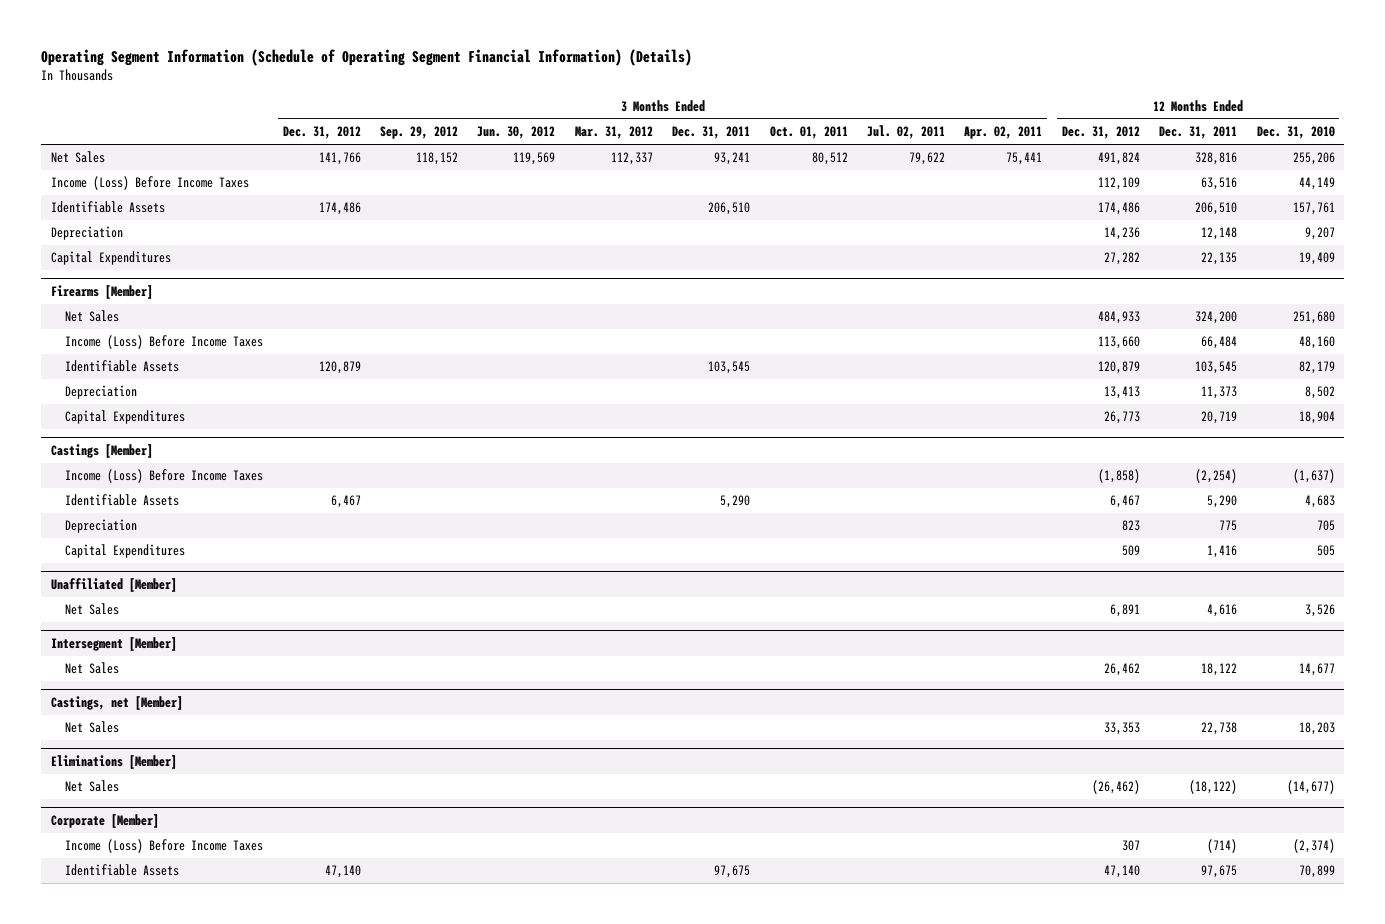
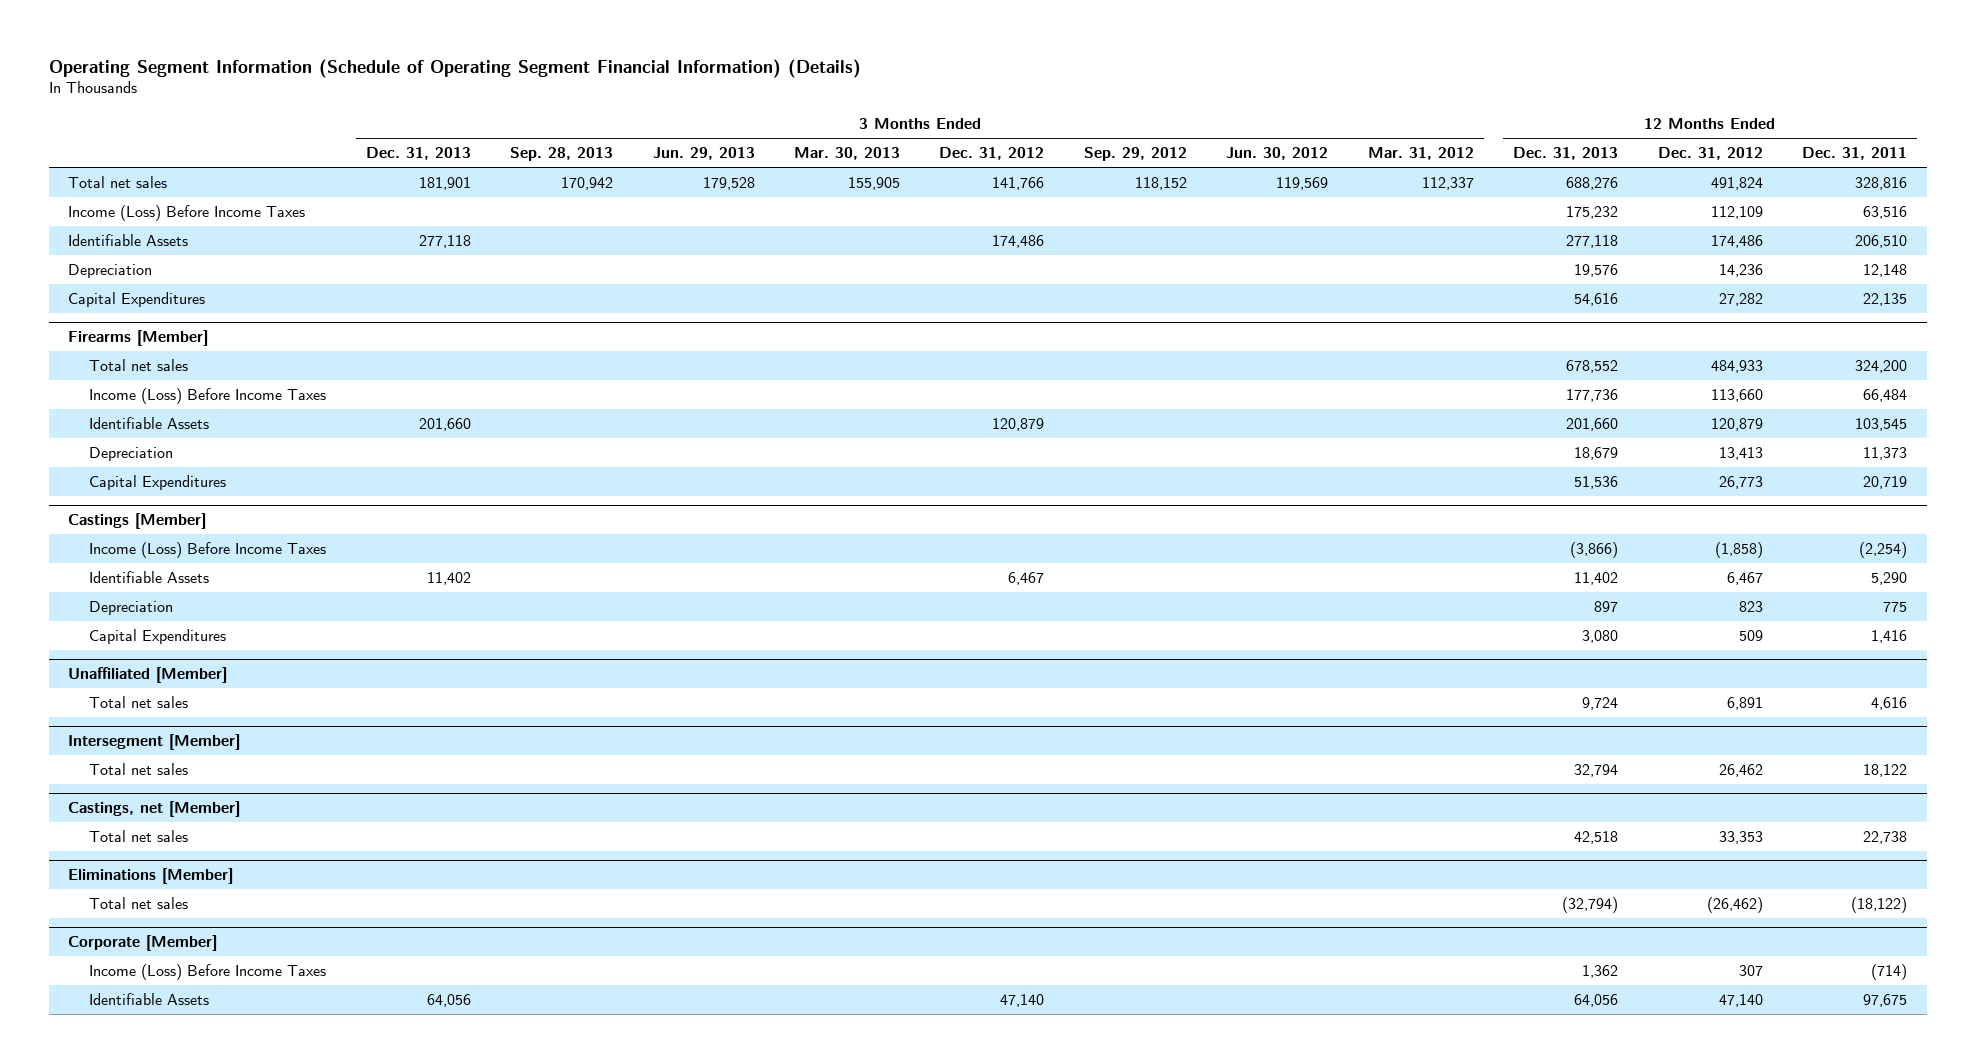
[672,126,751,140] Dec. 31, 2011 -> none
[769,126,848,140] Oct. 01, 2011 -> none
[867,125,946,140] Jul. 02, 2011 -> none
[964,126,1043,140] Apr. 02, 2011 -> none
[1256,126,1335,140] Dec. 31, 2010 -> none
none -> [365,147,471,161] Dec. 31, 2013
none -> [510,147,614,162] Sep. 28, 2013
none -> [652,147,755,161] Jun. 29, 2013
none -> [794,147,901,161] Mar. 30, 2013
none -> [1513,147,1619,161] Dec. 31, 2013
[50,151,105,164] Net Sales -> [68,175,168,188] Total net sales
[65,310,120,323] Net Sales -> [89,358,189,371] Total net sales
[65,603,120,616] Net Sales -> [89,695,189,708] Total net sales
[65,662,120,675] Net Sales -> [89,762,189,775] Total net sales
[65,721,120,734] Net Sales -> [89,829,189,842] Total net sales
[65,780,120,793] Net Sales -> [89,896,189,909] Total net sales

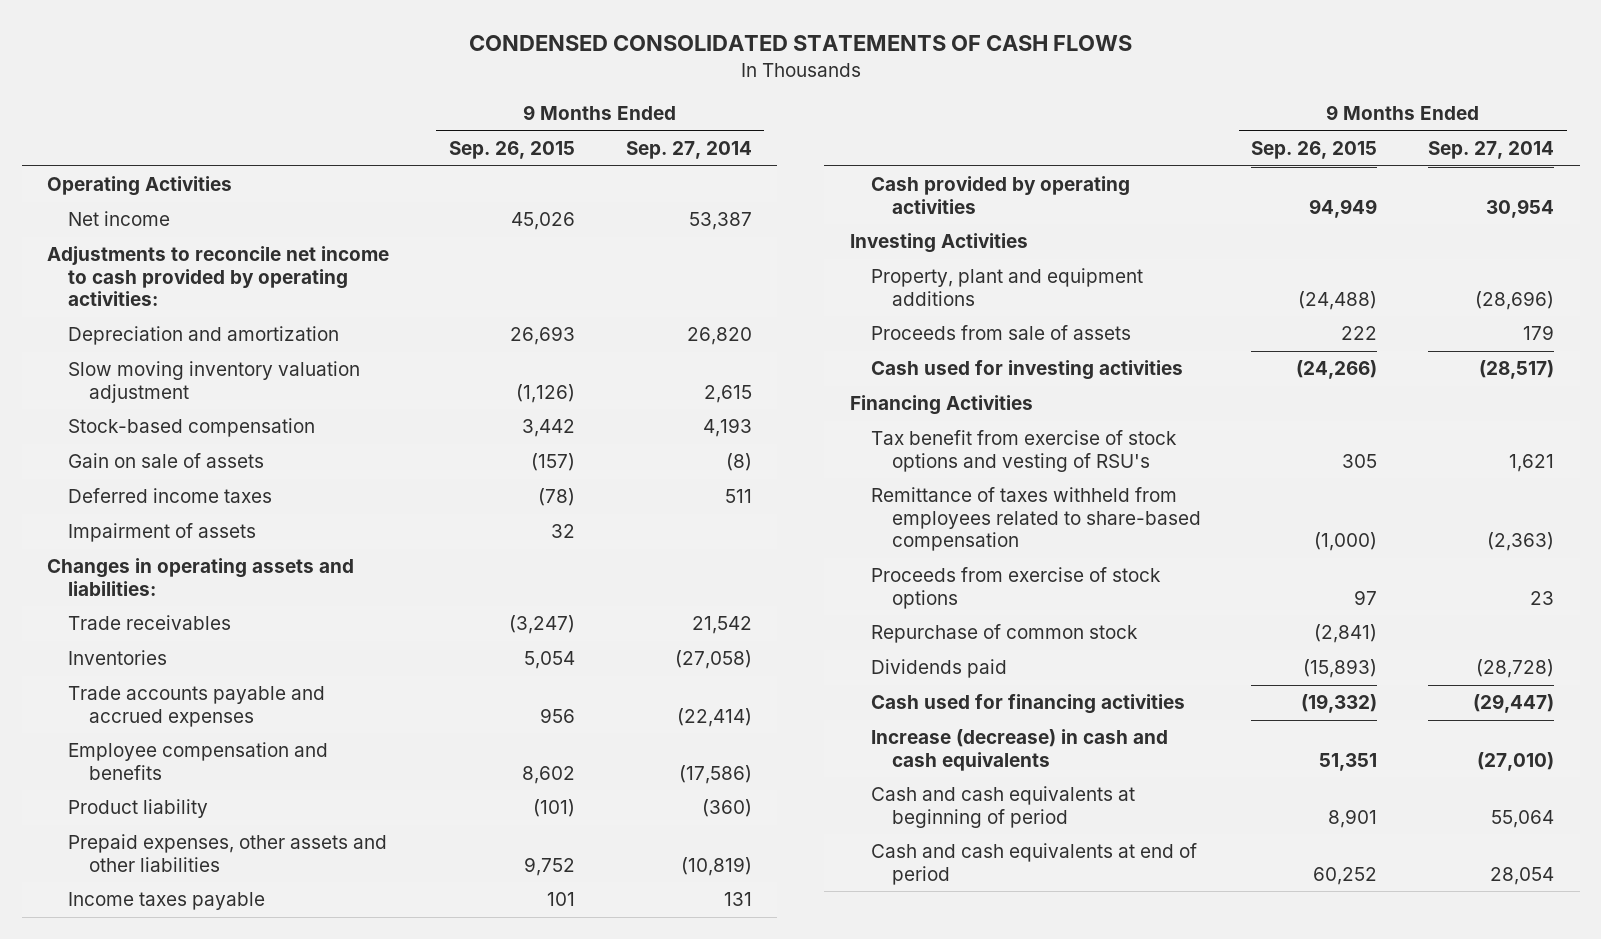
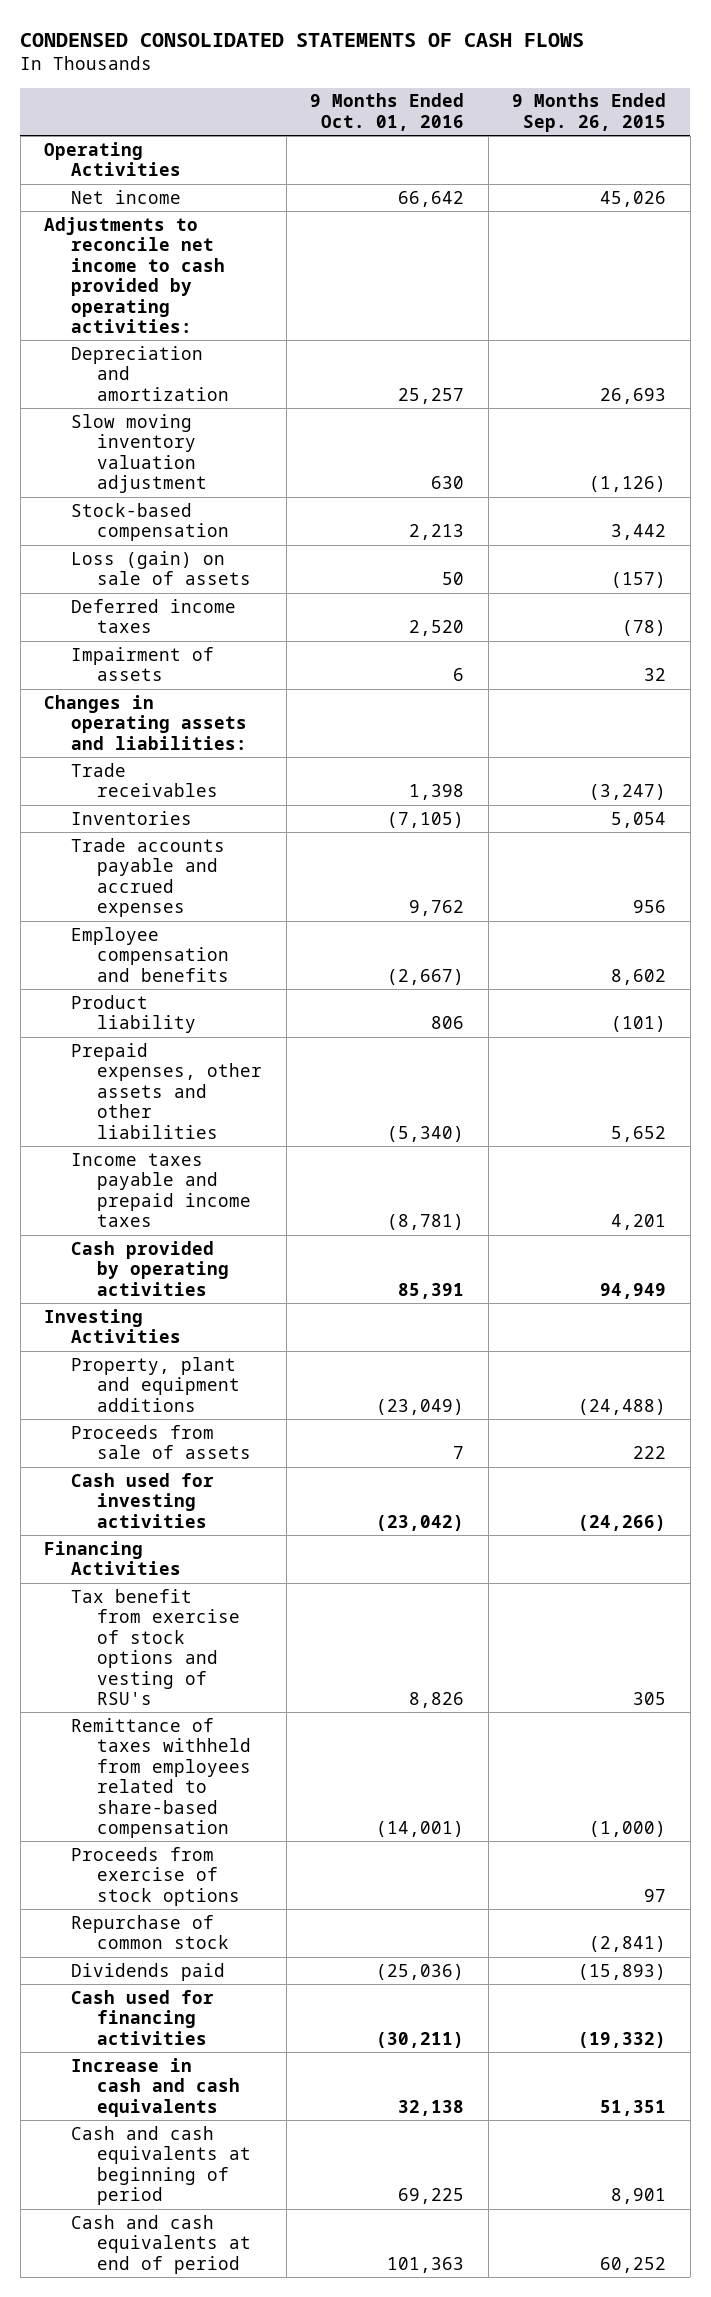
[625,141,752,160] Sep. 27, 2014 -> none
none -> [310,93,465,131] 9 Months Ended Oct. 01, 2016
[68,453,265,469] Gain on sale of assets -> [70,550,251,586] Loss (gain) on sale of assets
[523,856,575,876] 9,752 -> [611,1125,667,1142] 5,652
[68,892,266,911] Income taxes payable -> [70,1152,251,1228] Income taxes payable and prepaid income taxes
[546,892,575,907] 101 -> [611,1214,667,1231] 4,201
[870,729,1168,771] Increase (decrease) in cash and cash equivalents -> [70,2057,240,2117] Increase in cash and cash equivalents

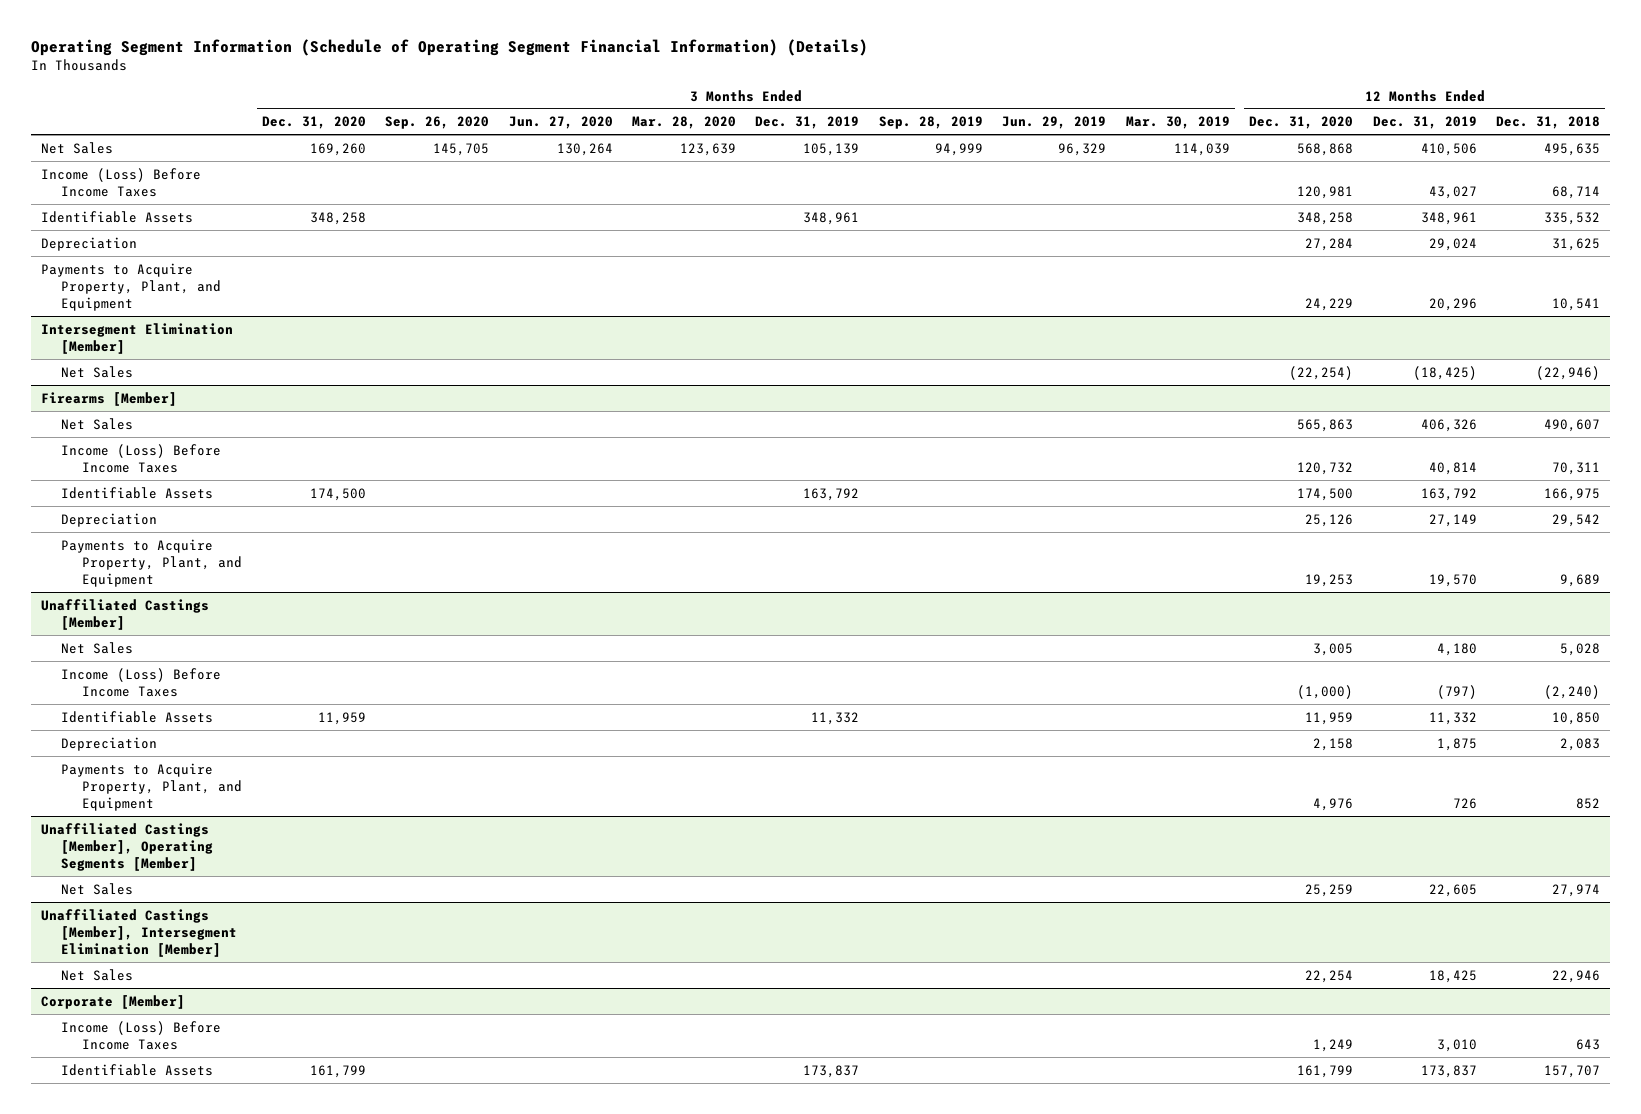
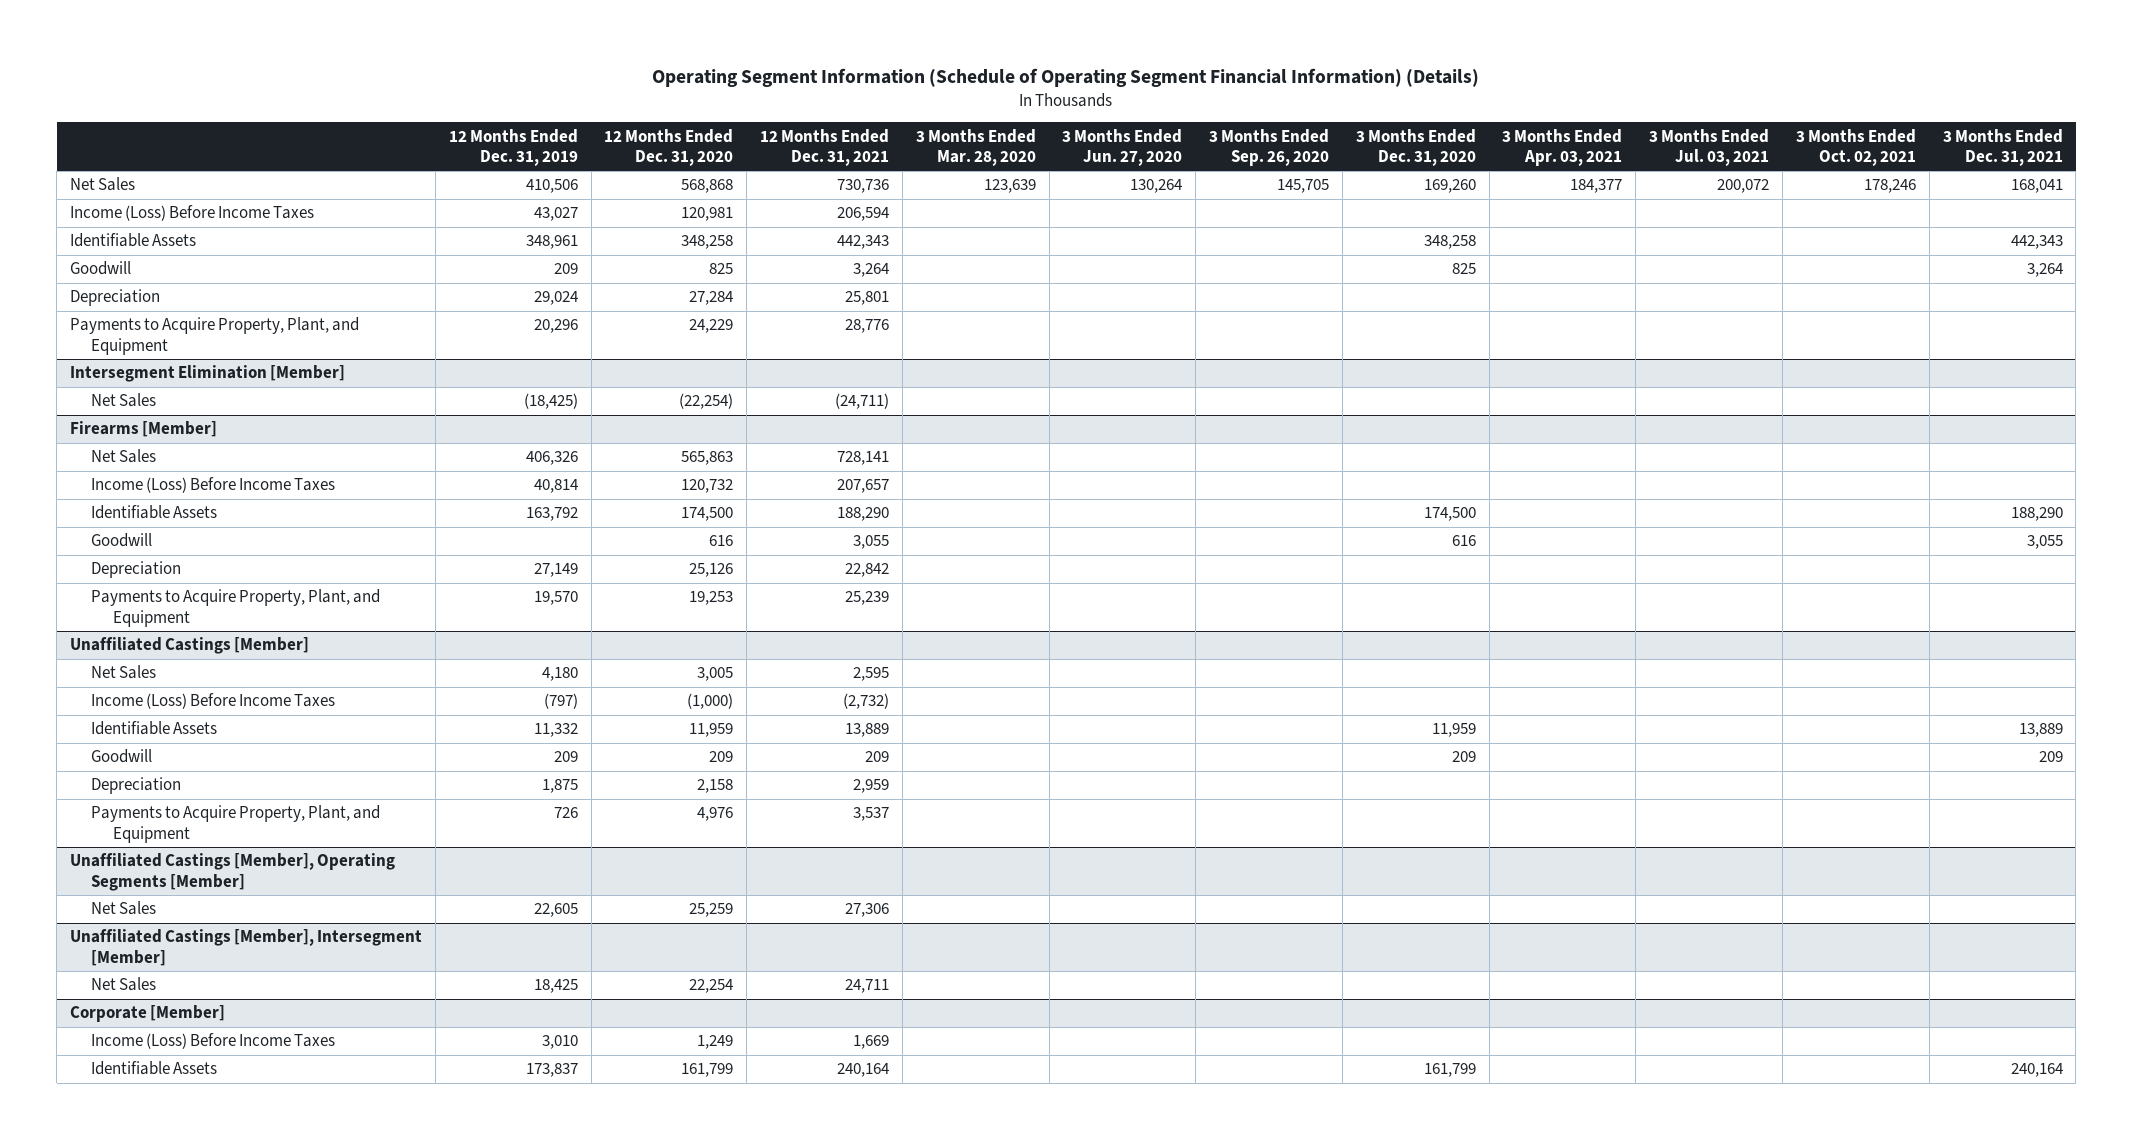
[755,116,860,130] Dec. 31, 2019 -> none
[878,116,983,130] Sep. 28, 2019 -> none
[1002,116,1107,130] Jun. 29, 2019 -> none
[1125,116,1230,130] Mar. 30, 2019 -> none
[1496,116,1601,130] Dec. 31, 2018 -> none
none -> [760,128,890,167] 12 Months Ended Dec. 31, 2021
none -> [1502,128,1623,167] 3 Months Ended Apr. 03, 2021
none -> [1649,128,1770,167] 3 Months Ended Jul. 03, 2021
none -> [1795,128,1916,167] 3 Months Ended Oct. 02, 2021
none -> [1942,128,2063,167] 3 Months Ended Dec. 31, 2021
none -> [70,261,132,276] Goodwill
none -> [91,533,153,548] Goodwill
none -> [91,749,153,764] Goodwill
[40,908,238,957] Unaffiliated Castings [Member], Intersegment Elimination [Member] -> [70,929,423,966] Unaffiliated Castings [Member], Intersegment [Member]

